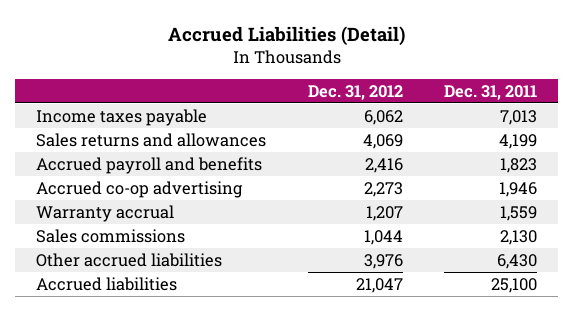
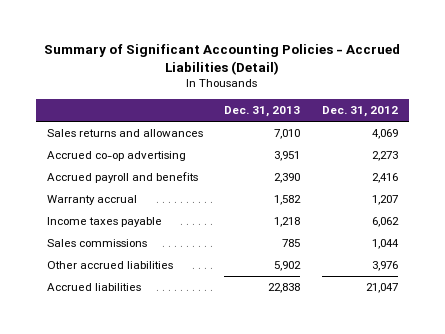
[167,25,405,46] Accrued Liabilities (Detail) -> [44,43,401,75] Summary of Significant Accounting Policies - Accrued Liabilities (Detail)
[443,84,537,100] Dec. 31, 2011 -> none
none -> [224,105,301,117] Dec. 31, 2013
[36,156,263,174] Accrued payroll and benefits -> [46,172,198,184] Accrued payroll and benefits
[36,108,208,126] Income taxes payable -> [46,217,162,228] Income taxes payable

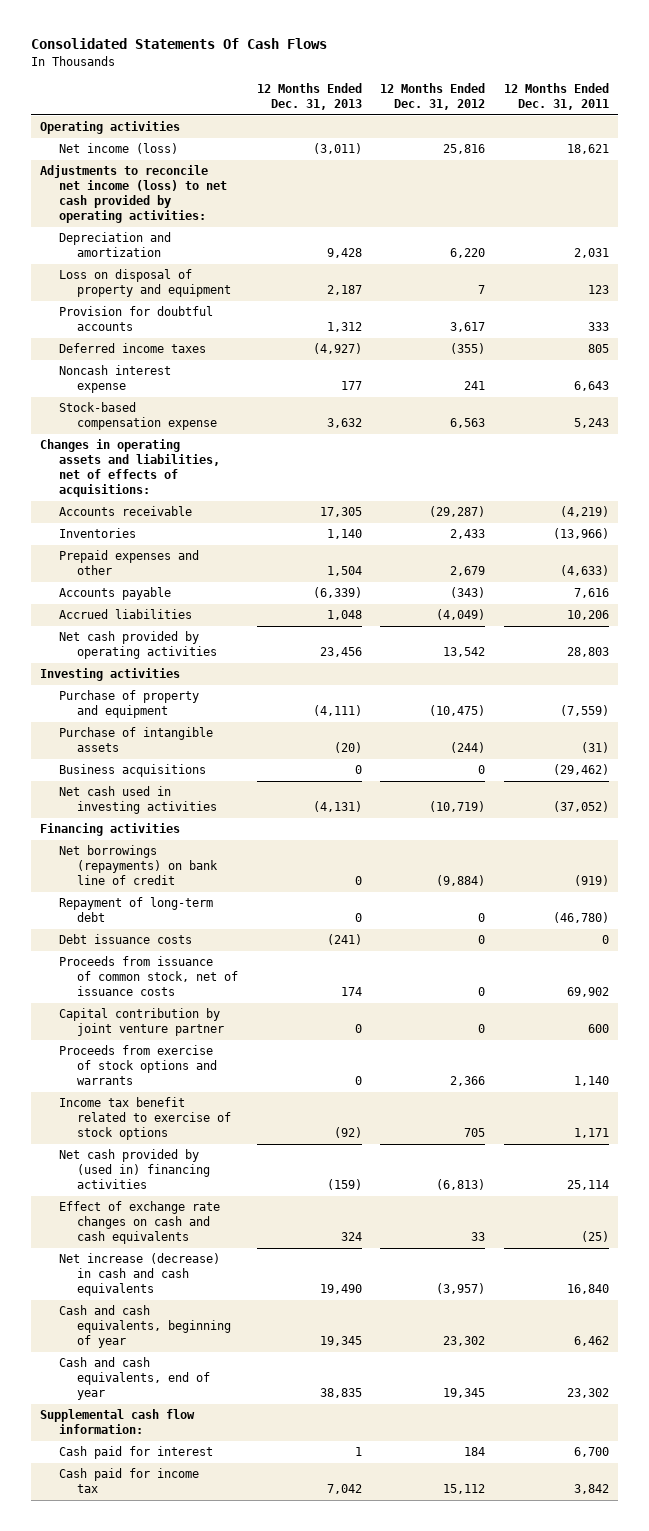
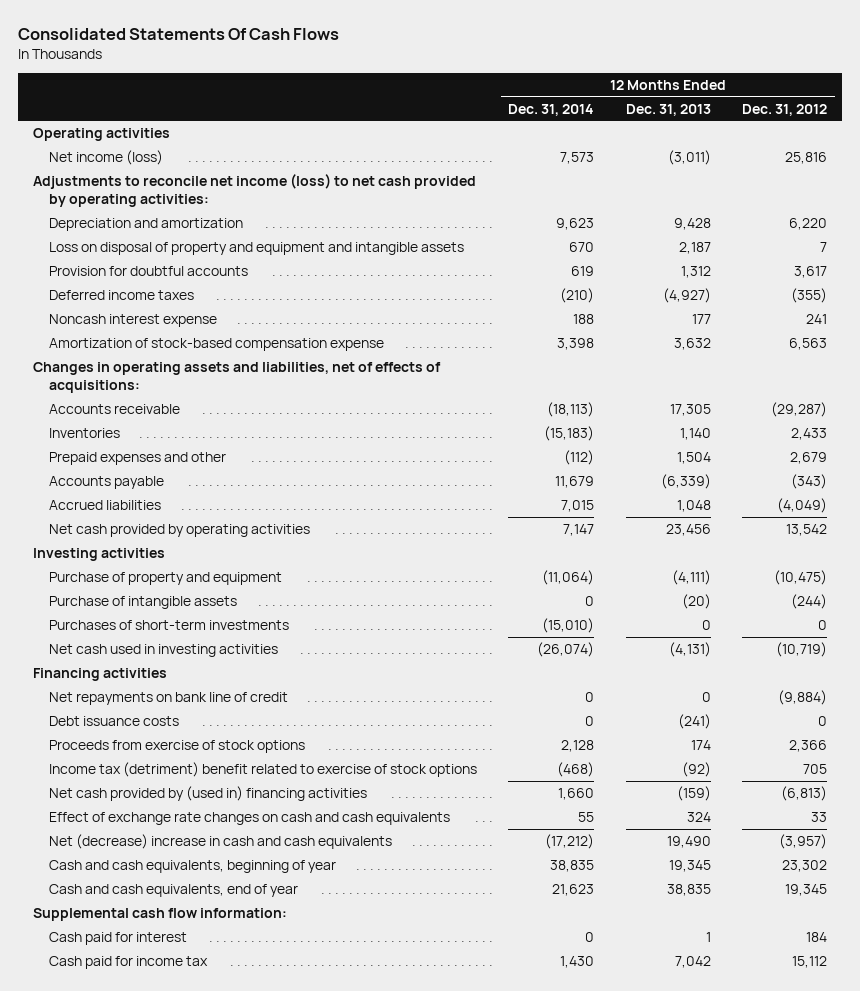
[503,82,609,110] 12 Months Ended Dec. 31, 2011 -> none
none -> [508,103,595,116] Dec. 31, 2014
[58,269,231,298] Loss on disposal of property and equipment -> [49,241,465,255] Loss on disposal of property and equipment and intangible assets
[58,402,217,431] Stock-based compensation expense -> [49,337,385,351] Amortization of stock-based compensation expense
[58,764,206,778] Business acquisitions -> none
none -> [49,619,290,630] Purchases of short-term investments
[58,897,213,923] Repayment of long-term debt -> none
[58,845,218,886] Net borrowings (repayments) on bank line of credit -> [49,691,289,705] Net repayments on bank line of credit
[58,956,238,997] Proceeds from issuance of common stock, net of issuance costs -> none
[58,1008,224,1037] Capital contribution by joint venture partner -> none
[58,1045,217,1086] Proceeds from exercise of stock options and warrants -> [49,739,306,753] Proceeds from exercise of stock options
[354,1076,362,1086] 0 -> [690,739,711,750] 174
[58,1097,231,1141] Income tax benefit related to exercise of stock options -> [49,761,478,777] Income tax (detriment) benefit related to exercise of stock options
[58,1253,220,1297] Net increase (decrease) in cash and cash equivalents -> [49,833,393,849] Net (decrease) increase in cash and cash equivalents

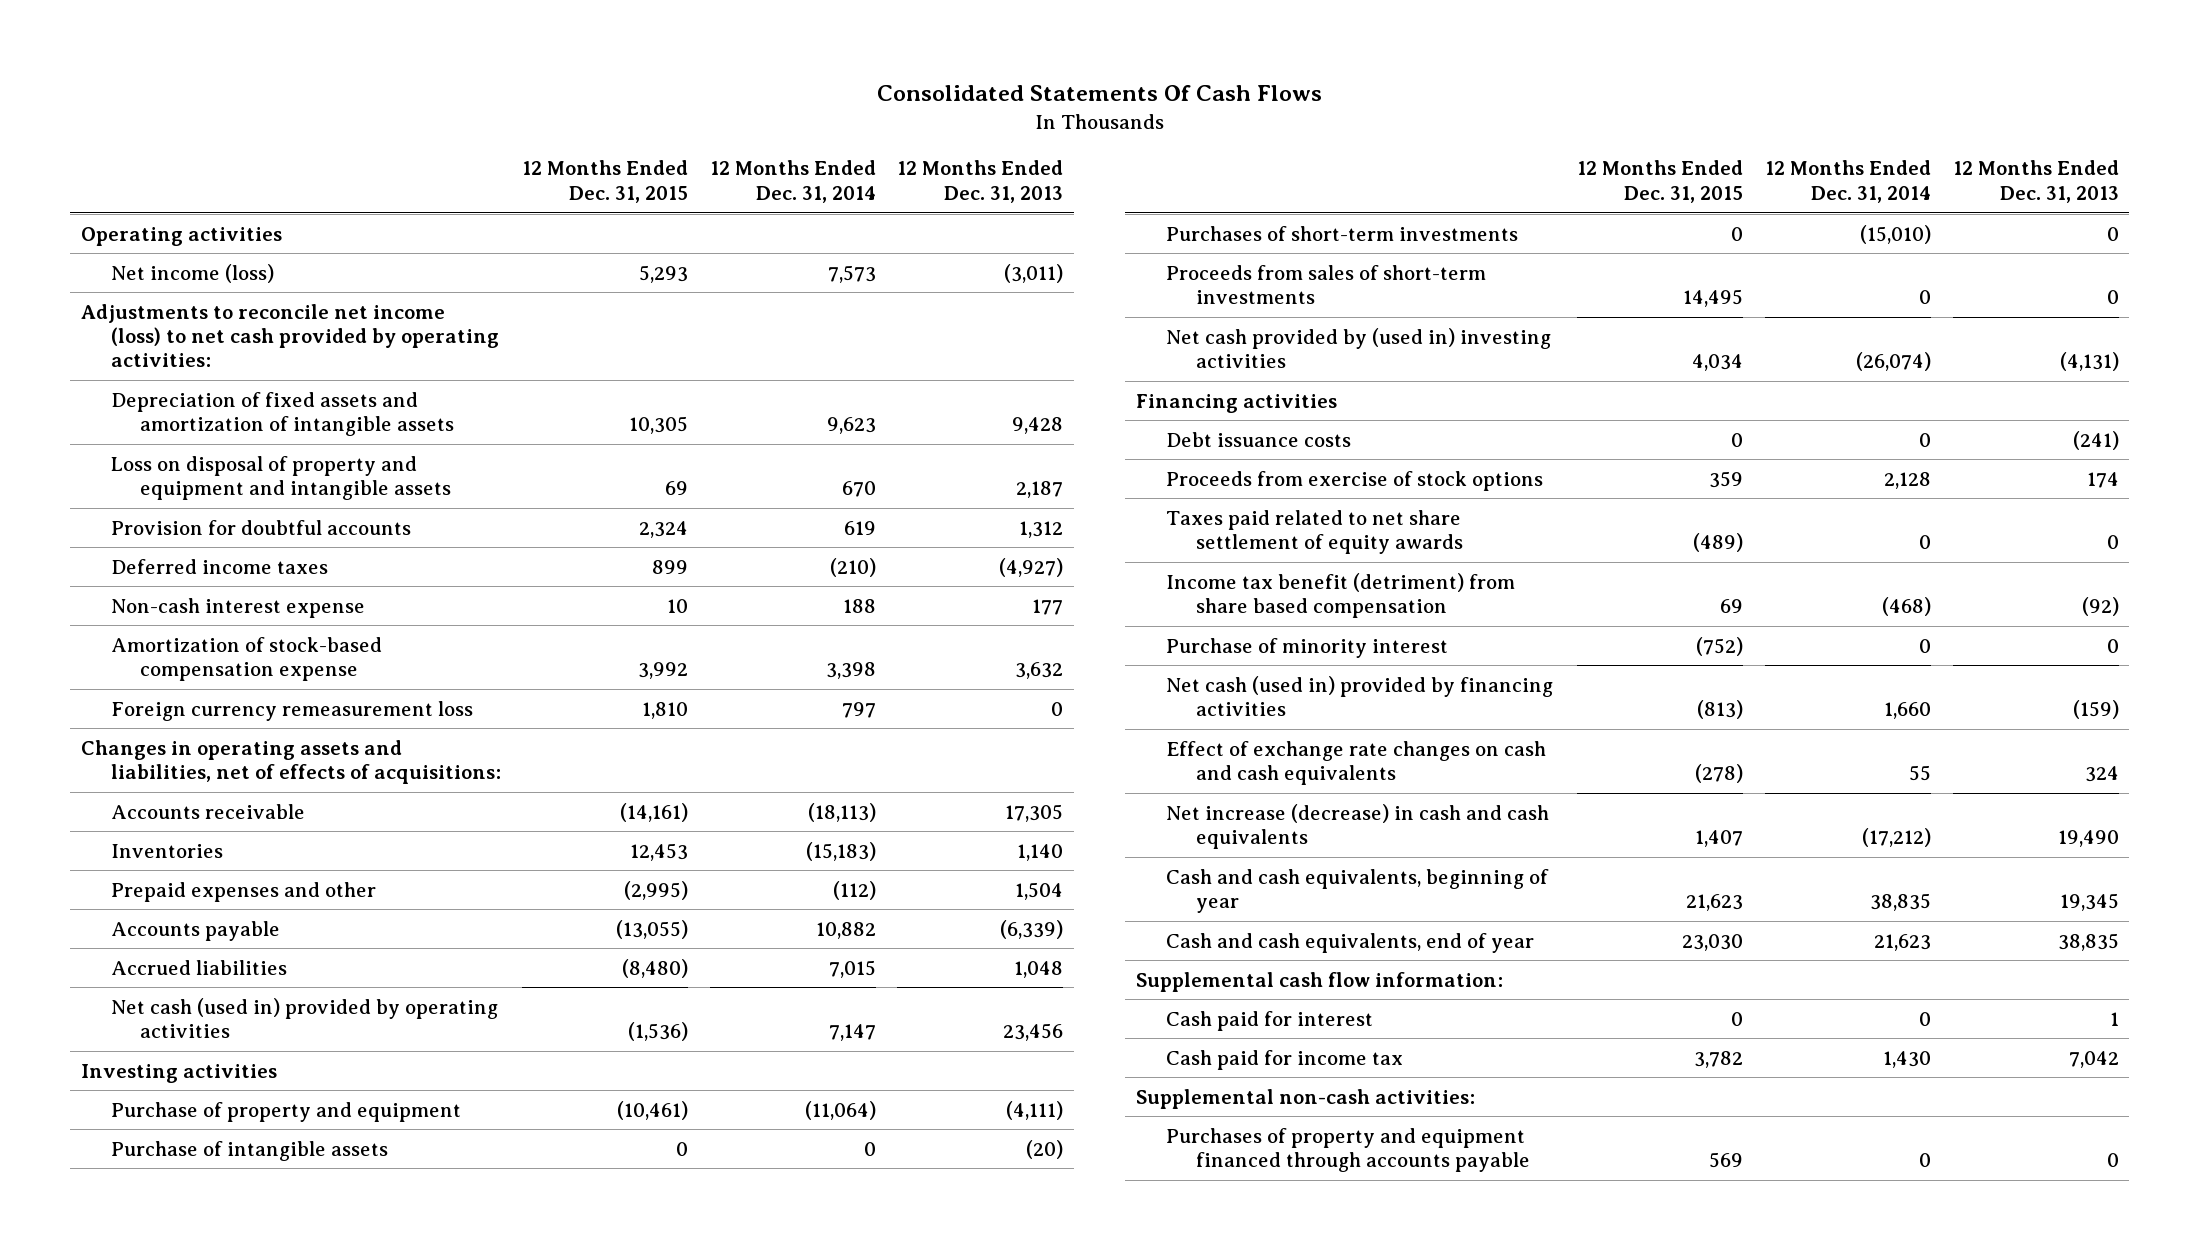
[741,103,827,116] Dec. 31, 2012 -> none
none -> [522,160,689,203] 12 Months Ended Dec. 31, 2015
[49,217,244,231] Depreciation and amortization -> [110,391,455,437] Depreciation of fixed assets and amortization of intangible assets
[49,313,218,327] Noncash interest expense -> [110,597,365,618] Non-cash interest expense
none -> [110,700,473,721] Foreign currency remeasurement loss
[555,475,595,488] 11,679 -> [815,921,876,939] 10,882
[49,523,311,537] Net cash provided by operating activities -> [110,997,498,1039] Net cash (used in) provided by operating activities
none -> [1165,264,1486,305] Proceeds from sales of short-term investments
[49,643,279,657] Net cash used in investing activities -> [1165,327,1551,369] Net cash provided by (used in) investing activities
[49,691,289,705] Net repayments on bank line of credit -> none
none -> [1165,509,1463,555] Taxes paid related to net share settlement of equity awards
[49,761,478,777] Income tax (detriment) benefit related to exercise of stock options -> [1165,572,1515,619] Income tax benefit (detriment) from share based compensation
none -> [1165,637,1448,658] Purchase of minority interest
[49,785,368,801] Net cash provided by (used in) financing activities -> [1165,675,1553,717] Net cash (used in) provided by financing activities
[49,833,393,849] Net (decrease) increase in cash and cash equivalents -> [1165,803,1549,850] Net increase (decrease) in cash and cash equivalents
none -> [1135,1088,1475,1109] Supplemental non-cash activities:
none -> [1165,1127,1530,1173] Purchases of property and equipment financed through accounts payable

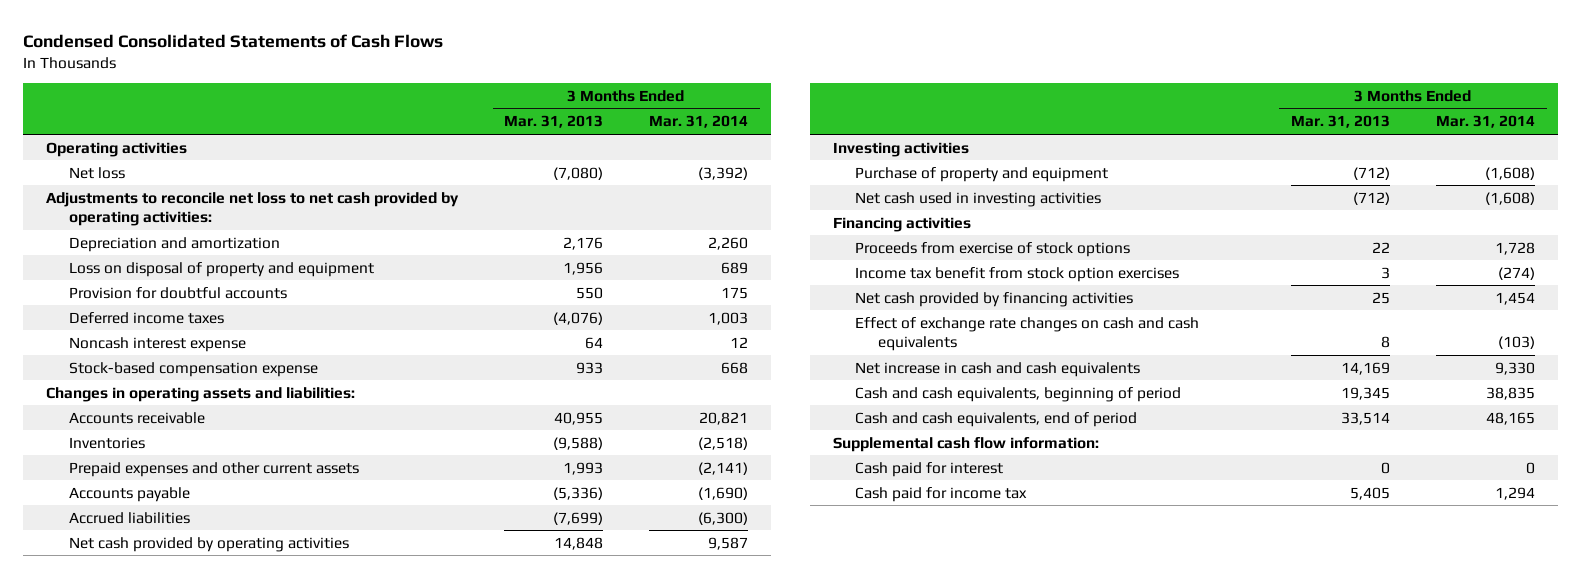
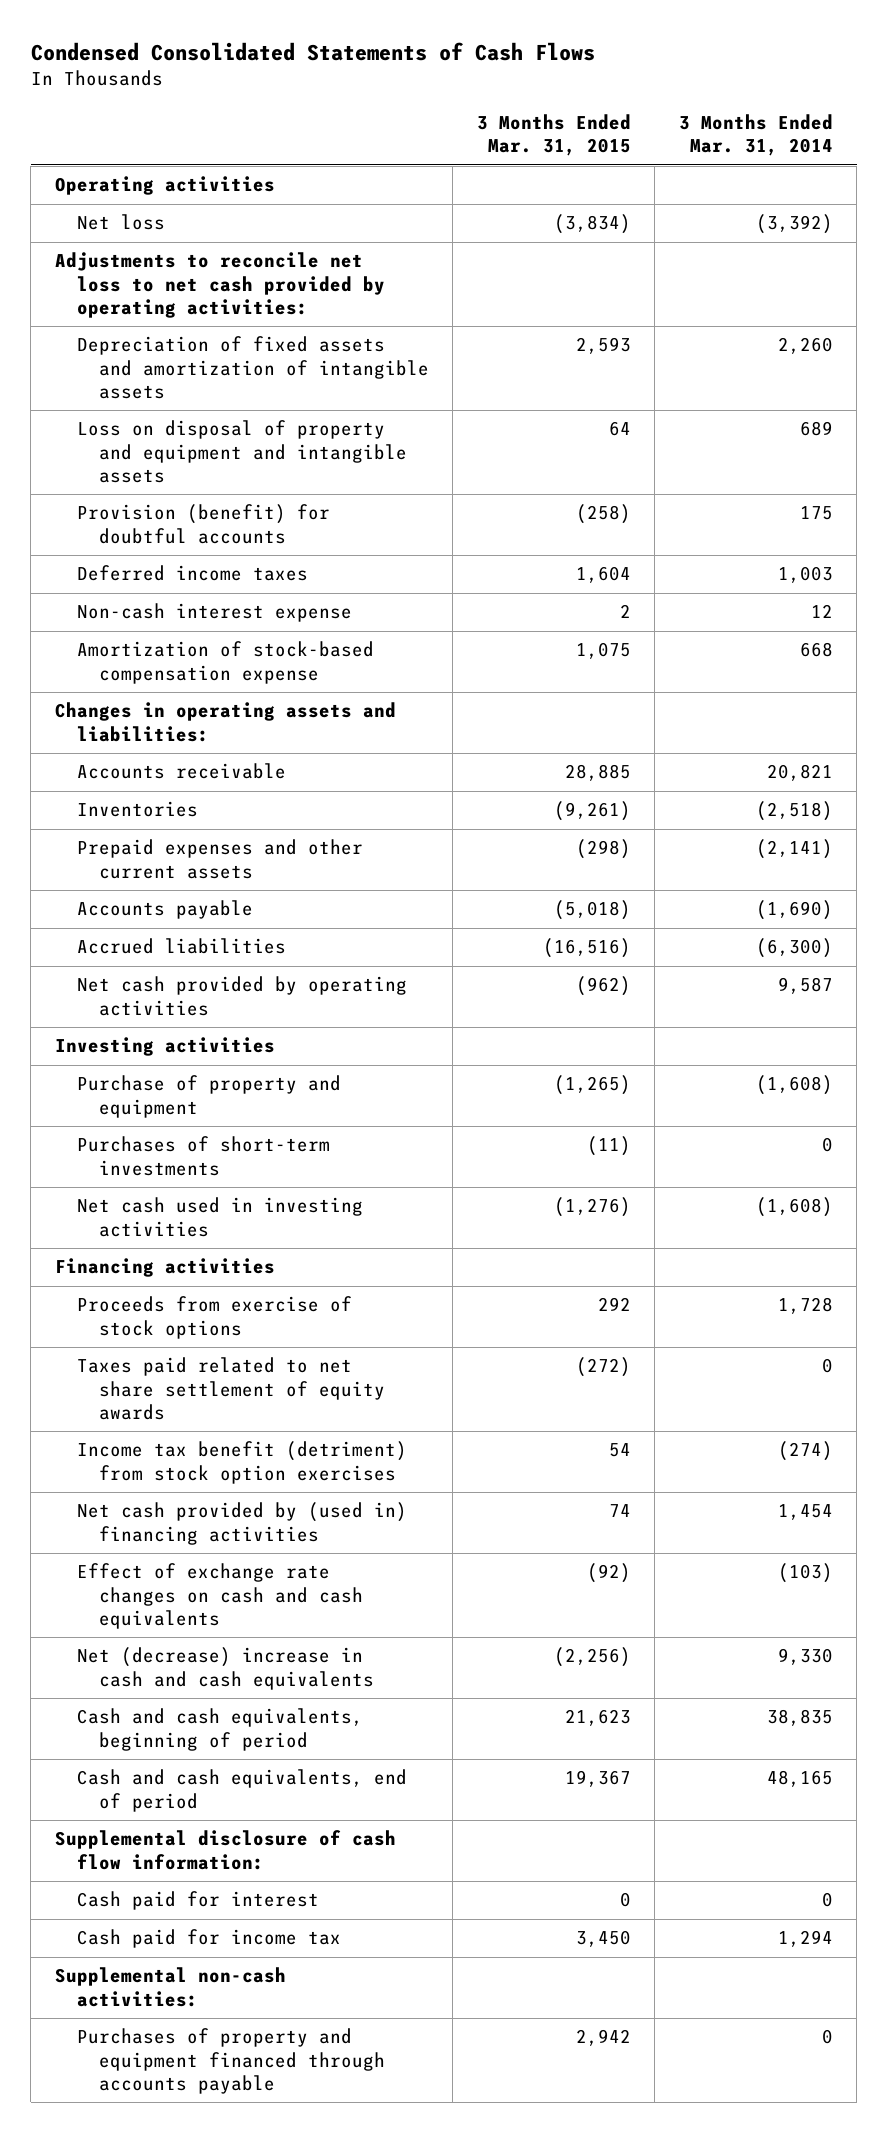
[504,115,604,129] Mar. 31, 2013 -> none
none -> [476,113,631,157] 3 Months Ended Mar. 31, 2015
[68,236,280,252] Depreciation and amortization -> [76,336,429,400] Depreciation of fixed assets and amortization of intangible assets
[68,261,374,277] Loss on disposal of property and equipment -> [76,420,407,484] Loss on disposal of property and equipment and intangible assets
[68,286,287,299] Provision for doubtful accounts -> [76,504,330,544] Provision (benefit) for doubtful accounts
[68,336,246,352] Noncash interest expense -> [76,603,352,623] Non-cash interest expense
[68,361,318,377] Stock-based compensation expense -> [76,641,374,684] Amortization of stock-based compensation expense
none -> [76,1136,330,1176] Purchases of short-term investments
none -> [76,1357,385,1421] Taxes paid related to net share settlement of equity awards
[855,266,1180,282] Income tax benefit from stock option exercises -> [76,1441,407,1484] Income tax benefit (detriment) from stock option exercises
[855,291,1134,307] Net cash provided by financing activities -> [76,1502,407,1545] Net cash provided by (used in) financing activities
[855,361,1141,377] Net increase in cash and cash equivalents -> [76,1647,374,1690] Net (decrease) increase in cash and cash equivalents
[832,436,1099,452] Supplemental cash flow information: -> [54,1830,396,1870] Supplemental disclosure of cash flow information:
none -> [54,1967,286,2007] Supplemental non-cash activities:
none -> [76,2028,385,2095] Purchases of property and equipment financed through accounts payable

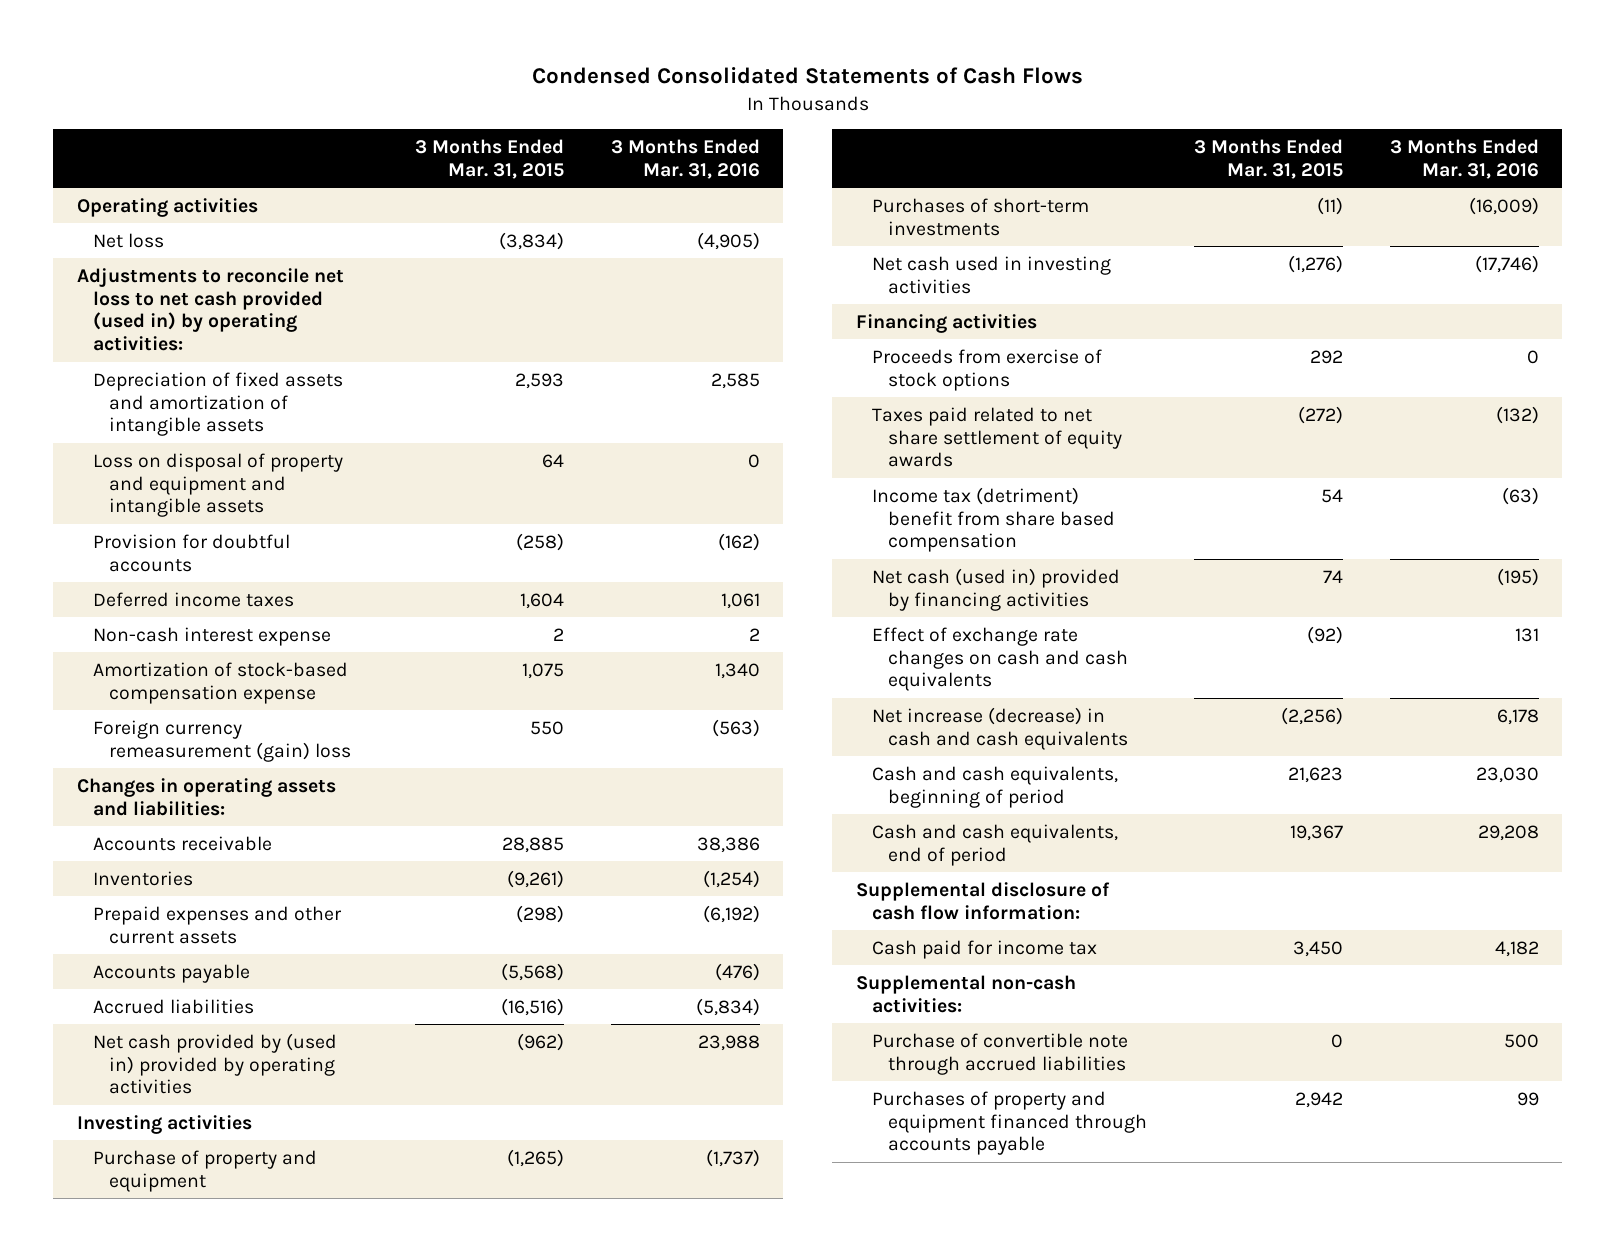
[678,113,833,157] 3 Months Ended Mar. 31, 2014 -> none
none -> [610,139,760,179] 3 Months Ended Mar. 31, 2016
[54,252,385,319] Adjustments to reconcile net loss to net cash provided by operating activities: -> [76,267,344,351] Adjustments to reconcile net loss to net cash provided (used in) by operating activities:
[76,504,330,544] Provision (benefit) for doubtful accounts -> [92,533,290,572] Provision for doubtful accounts
none -> [92,719,351,762] Foreign currency remeasurement (gain) loss
[553,900,631,921] (5,018) -> [500,962,564,981] (5,568)
[76,976,407,1016] Net cash provided by operating activities -> [92,1032,337,1095] Net cash provided by (used in) provided by operating activities
[76,1441,407,1484] Income tax benefit (detriment) from stock option exercises -> [871,486,1115,553] Income tax (detriment) benefit from share based compensation
[76,1502,407,1545] Net cash provided by (used in) financing activities -> [871,567,1120,611] Net cash (used in) provided by financing activities
[76,1647,374,1690] Net (decrease) increase in cash and cash equivalents -> [871,706,1128,750] Net increase (decrease) in cash and cash equivalents
[76,1891,319,1911] Cash paid for interest -> none
none -> [871,1032,1128,1075] Purchase of convertible note through accrued liabilities

